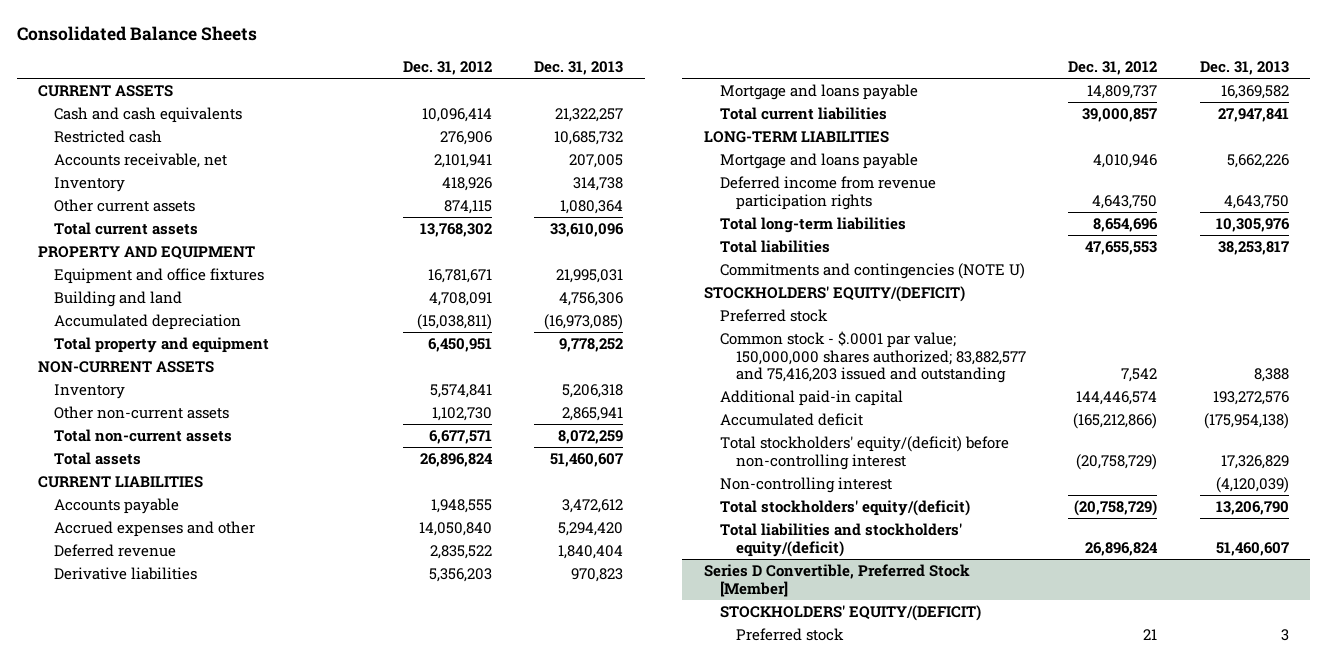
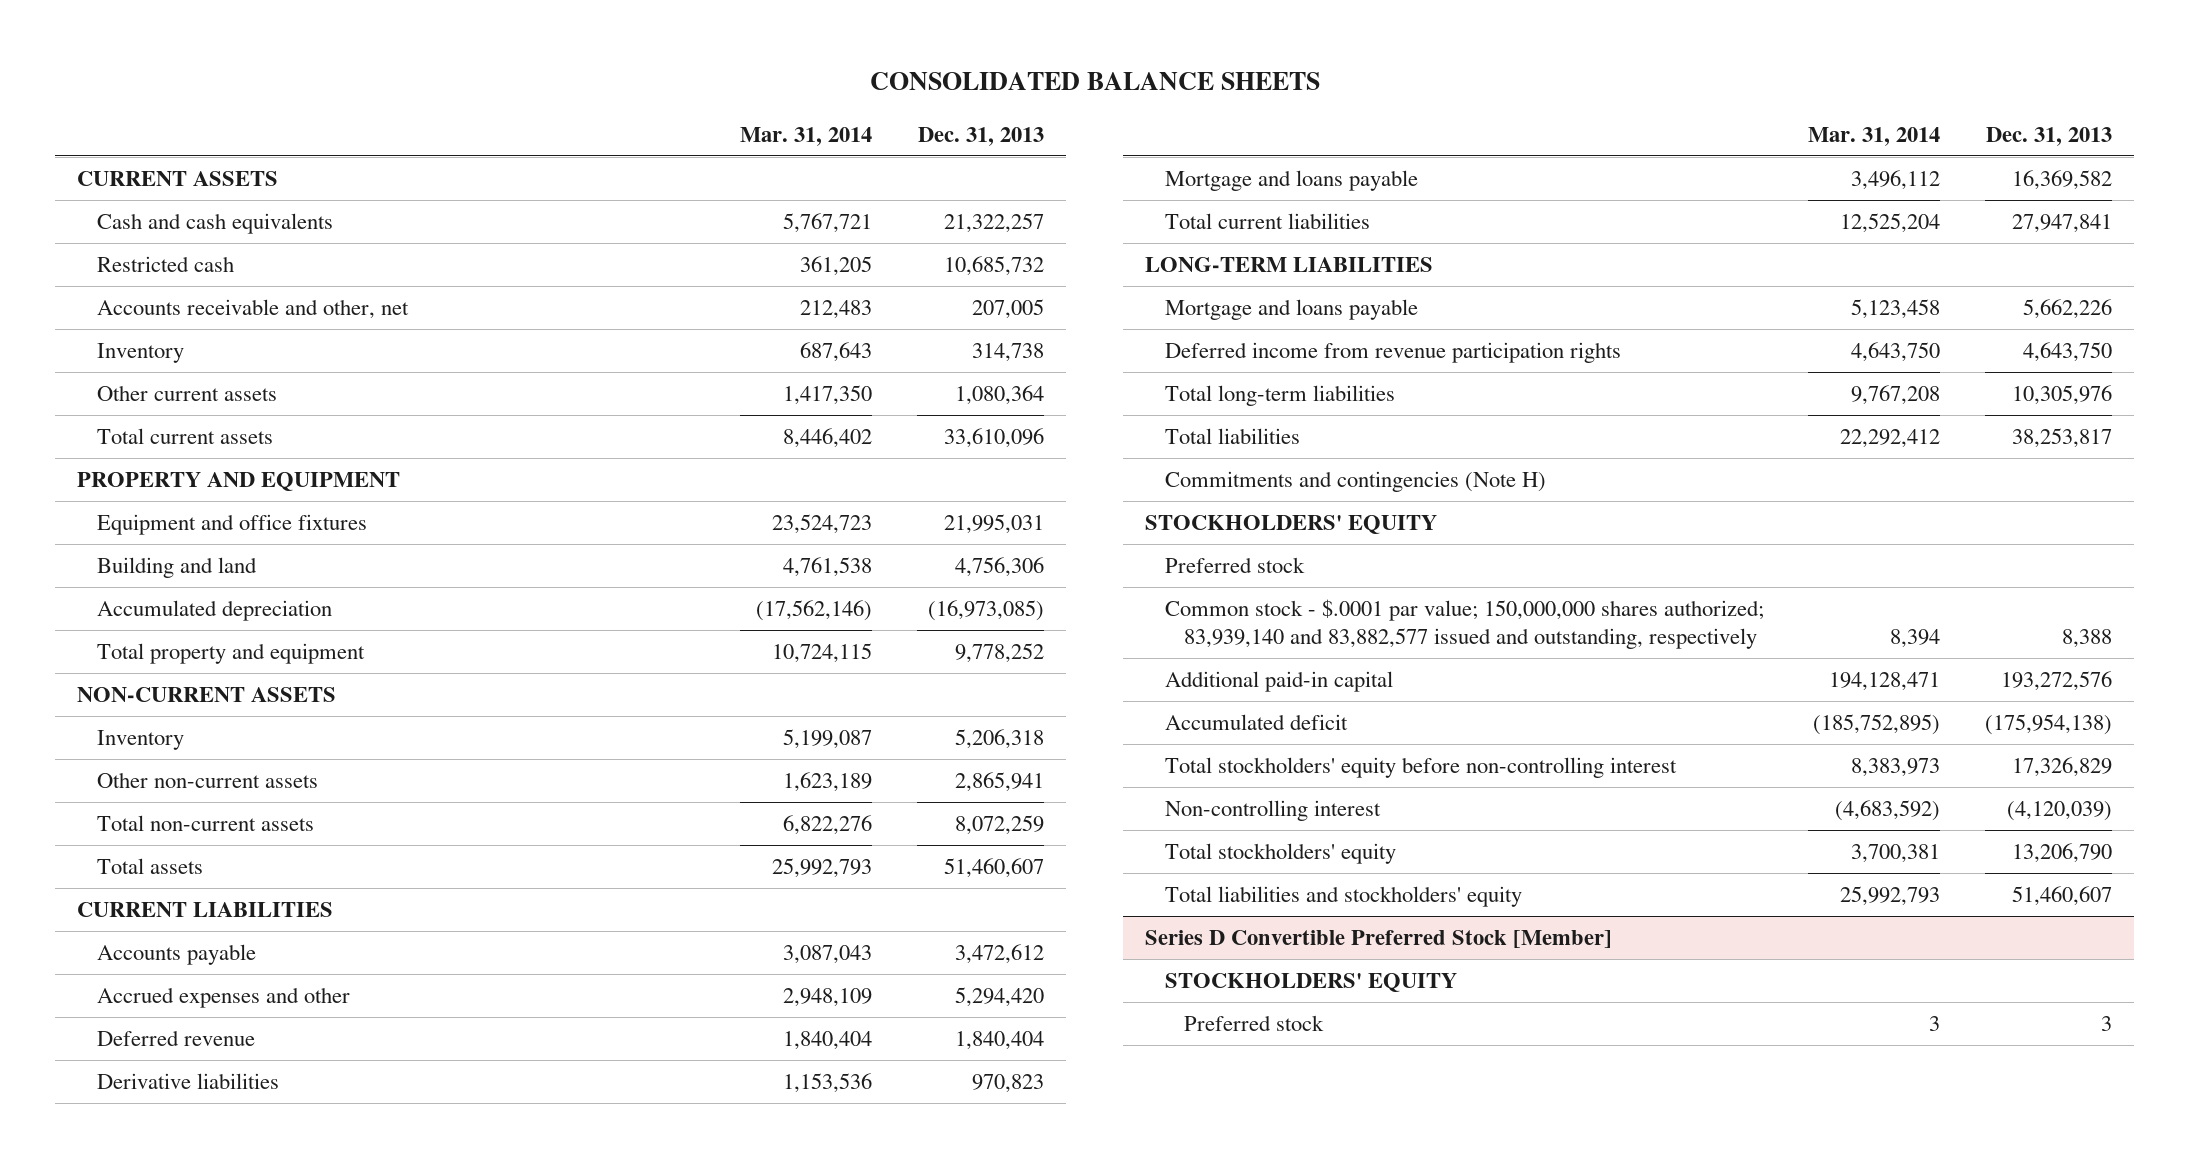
[16,26,257,42] Consolidated Balance Sheets -> [869,71,1320,90] CONSOLIDATED BALANCE SHEETS
[402,61,492,76] Dec. 31, 2012 -> none
none -> [740,126,873,146] Mar. 31, 2014
[54,152,228,168] Accounts receivable, net -> [96,299,409,320] Accounts receivable and other, net
[719,262,1025,279] Commitments and contingencies (NOTE U) -> [1164,471,1546,493] Commitments and contingencies (Note H)
[703,285,965,302] STOCKHOLDERS' EQUITY/(DEFICIT) -> [1145,515,1438,535] STOCKHOLDERS' EQUITY
[719,330,1026,384] Common stock - $.0001 par value; 150,000,000 shares authorized; 83,882,577 and 75,416,203 issued and outstanding -> [1164,599,1764,649] Common stock - $.0001 par value; 150,000,000 shares authorized; 83,939,140 and 83,882,577 issued and outstanding, respectively
[719,435,1009,470] Total stockholders' equity/(deficit) before non-controlling interest -> [1164,757,1677,779] Total stockholders' equity before non-controlling interest
[719,499,970,516] Total stockholders' equity/(deficit) -> [1164,843,1396,865] Total stockholders' equity
[719,522,962,557] Total liabilities and stockholders' equity/(deficit) -> [1164,886,1522,908] Total liabilities and stockholders' equity
[703,563,970,597] Series D Convertible, Preferred Stock [Member] -> [1145,930,1613,949] Series D Convertible Preferred Stock [Member]
[719,604,981,621] STOCKHOLDERS' EQUITY/(DEFICIT) -> [1164,973,1457,993] STOCKHOLDERS' EQUITY

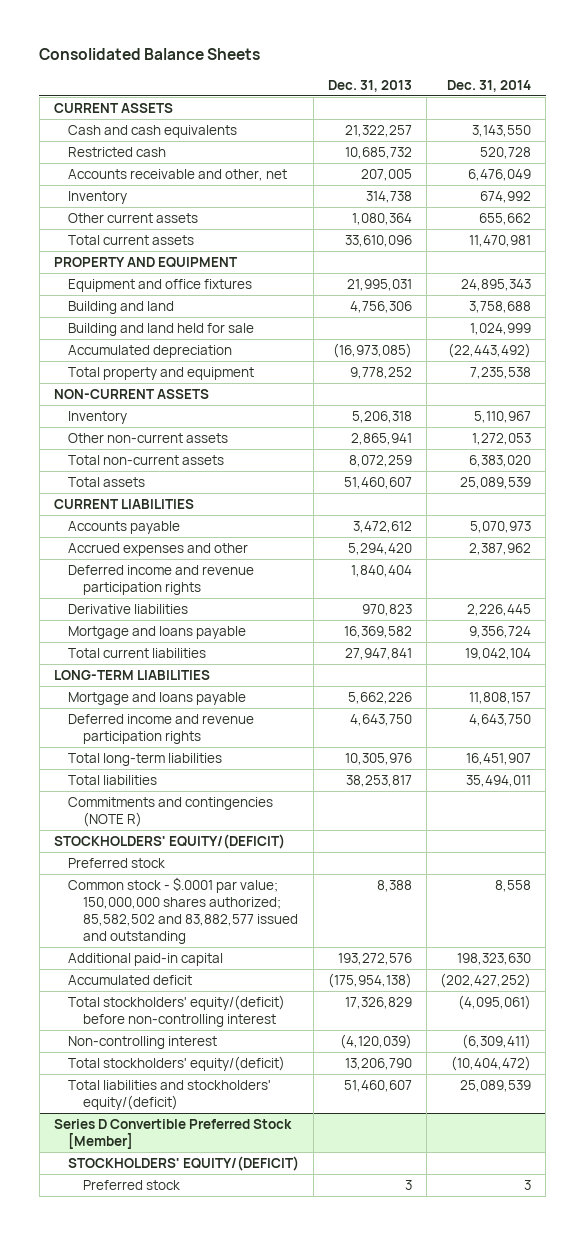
[869,71,1320,90] CONSOLIDATED BALANCE SHEETS -> [39,48,261,61] Consolidated Balance Sheets
[740,126,873,146] Mar. 31, 2014 -> none
none -> [447,79,532,92] Dec. 31, 2014
none -> [68,322,255,336] Building and land held for sale
[96,1030,255,1047] Deferred revenue -> [68,564,255,595] Deferred income and revenue participation rights
[1164,342,1621,364] Deferred income from revenue participation rights -> [68,713,255,744] Deferred income and revenue participation rights
[1164,471,1546,493] Commitments and contingencies (Note H) -> [68,796,274,827] Commitments and contingencies (NOTE R)
[1145,515,1438,535] STOCKHOLDERS' EQUITY -> [53,833,285,849] STOCKHOLDERS' EQUITY/(DEFICIT)
[1164,599,1764,649] Common stock - $.0001 par value; 150,000,000 shares authorized; 83,939,140 and 83,882,577 issued and outstanding, respectively -> [68,876,298,944] Common stock - $.0001 par value; 150,000,000 shares authorized; 85,582,502 and 83,882,577 issued and outstanding
[1164,757,1677,779] Total stockholders' equity before non-controlling interest -> [68,994,286,1027] Total stockholders' equity/(deficit) before non-controlling interest
[1164,843,1396,865] Total stockholders' equity -> [68,1055,286,1071] Total stockholders' equity/(deficit)
[1164,886,1522,908] Total liabilities and stockholders' equity -> [68,1079,272,1110] Total liabilities and stockholders' equity/(deficit)
[1164,973,1457,993] STOCKHOLDERS' EQUITY -> [68,1155,300,1171] STOCKHOLDERS' EQUITY/(DEFICIT)

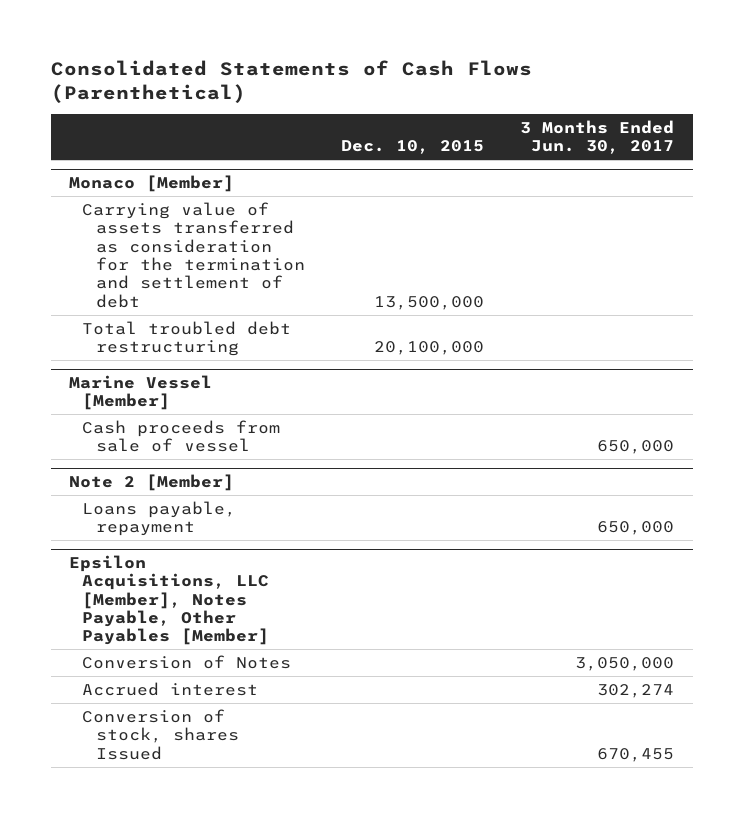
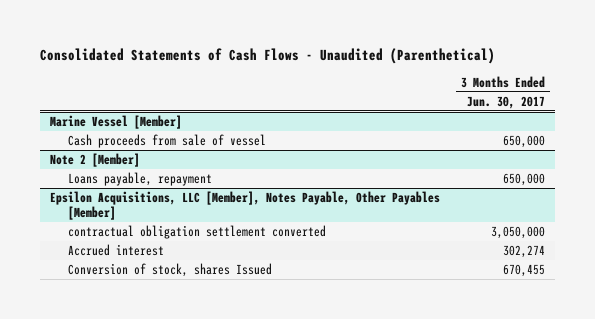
[50,59,532,103] Consolidated Statements of Cash Flows (Parenthetical) -> [40,48,496,65] Consolidated Statements of Cash Flows - Unaudited (Parenthetical)
[341,140,485,155] Dec. 10, 2015 -> none
[68,175,234,193] Monaco [Member] -> none
[82,201,306,308] Carrying value of assets transferred as consideration for the termination and settlement of debt -> none
[82,320,292,357] Total troubled debt restructuring -> none
[82,654,292,669] Conversion of Notes -> [68,224,327,239] contractual obligation settlement converted

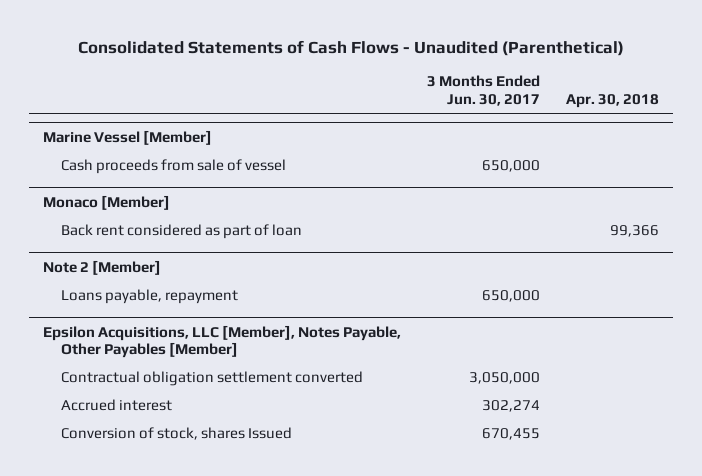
none -> [566,94,660,109] Apr. 30, 2018
none -> [42,194,170,210] Monaco [Member]
none -> [61,223,303,239] Back rent considered as part of loan
[68,224,327,239] contractual obligation settlement converted -> [61,370,364,386] Contractual obligation settlement converted

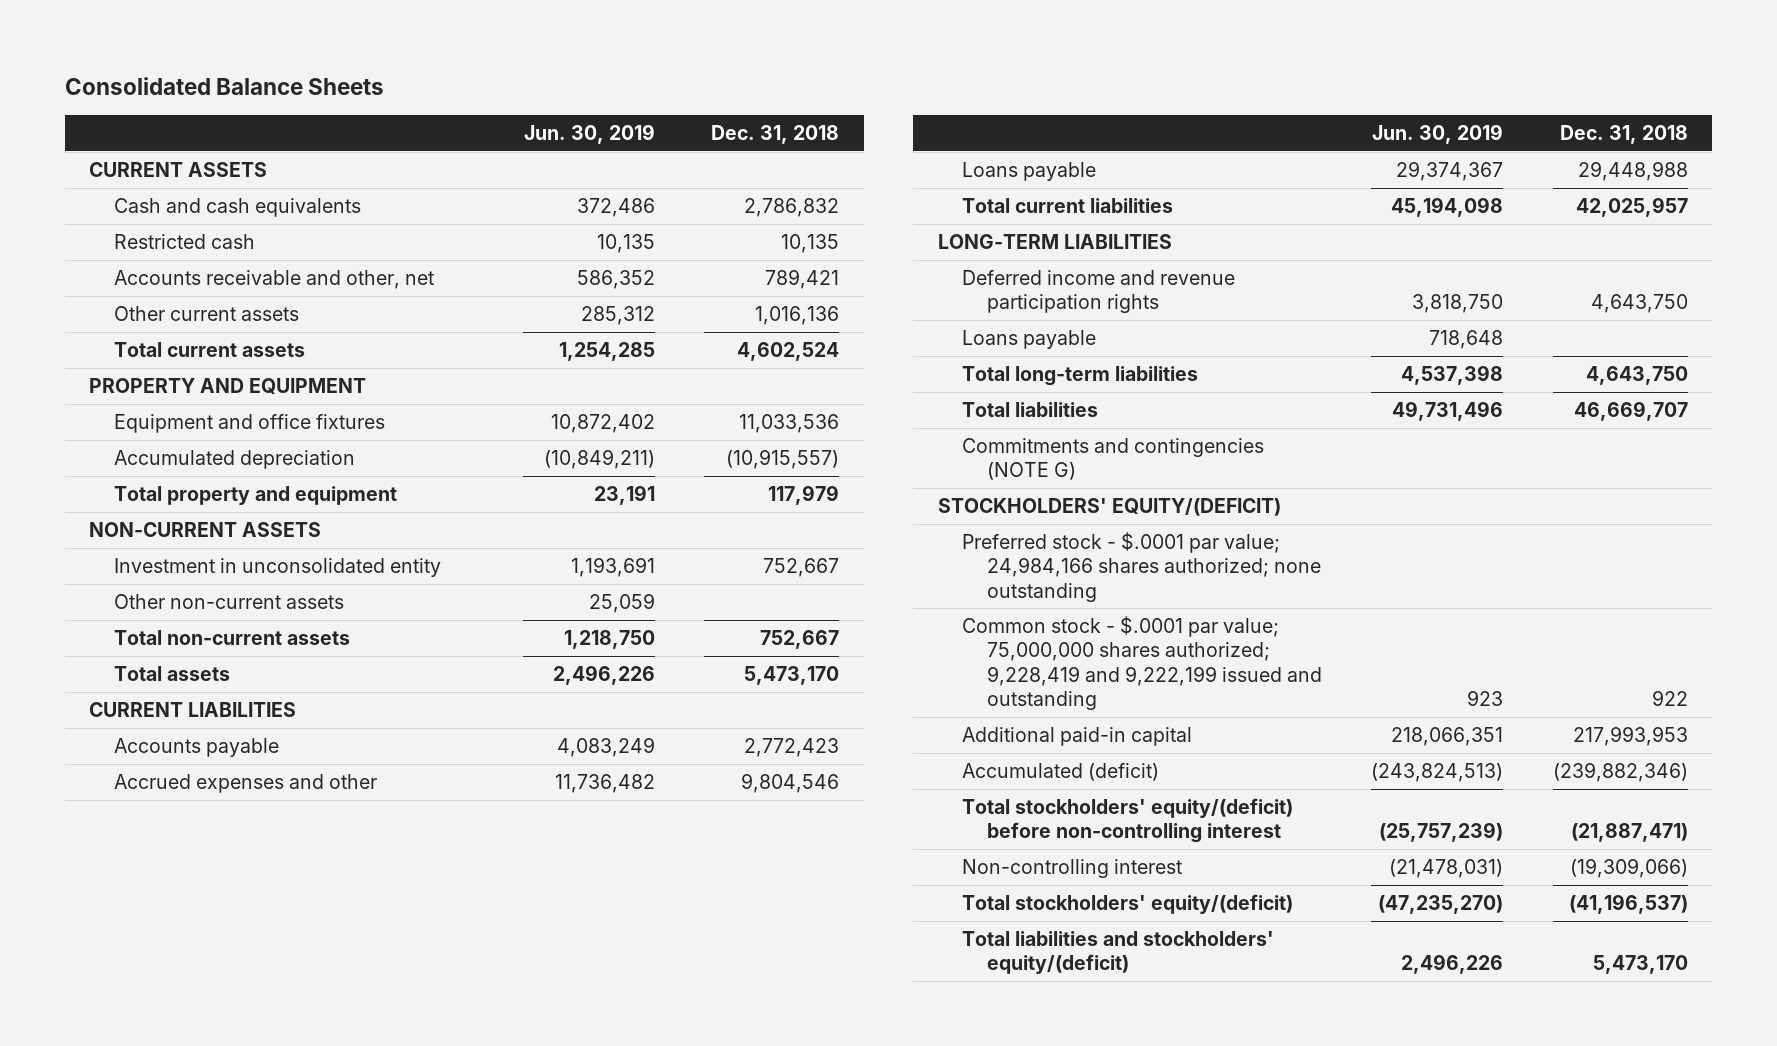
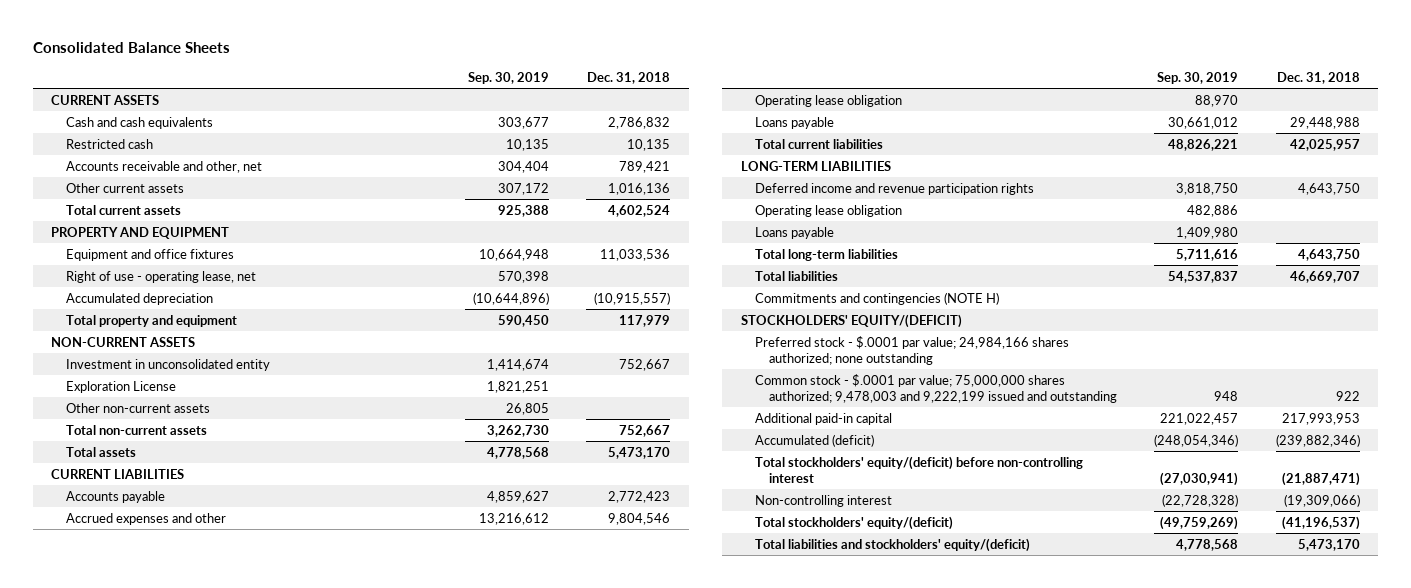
[524,123,656,144] Jun. 30, 2019 -> none
none -> [468,72,550,85] Sep. 30, 2019
none -> [65,270,256,283] Right of use - operating lease, net
none -> [65,380,176,393] Exploration License
none -> [754,94,902,107] Operating lease obligation
none -> [754,204,902,217] Operating lease obligation
[962,438,1265,481] Commitments and contingencies (NOTE G) -> [754,291,999,305] Commitments and contingencies (NOTE H)
[962,616,1323,710] Common stock - $.0001 par value; 75,000,000 shares authorized; 9,228,419 and 9,222,199 issued and outstanding -> [754,373,1118,403] Common stock - $.0001 par value; 75,000,000 shares authorized; 9,478,003 and 9,222,199 issued and outstanding

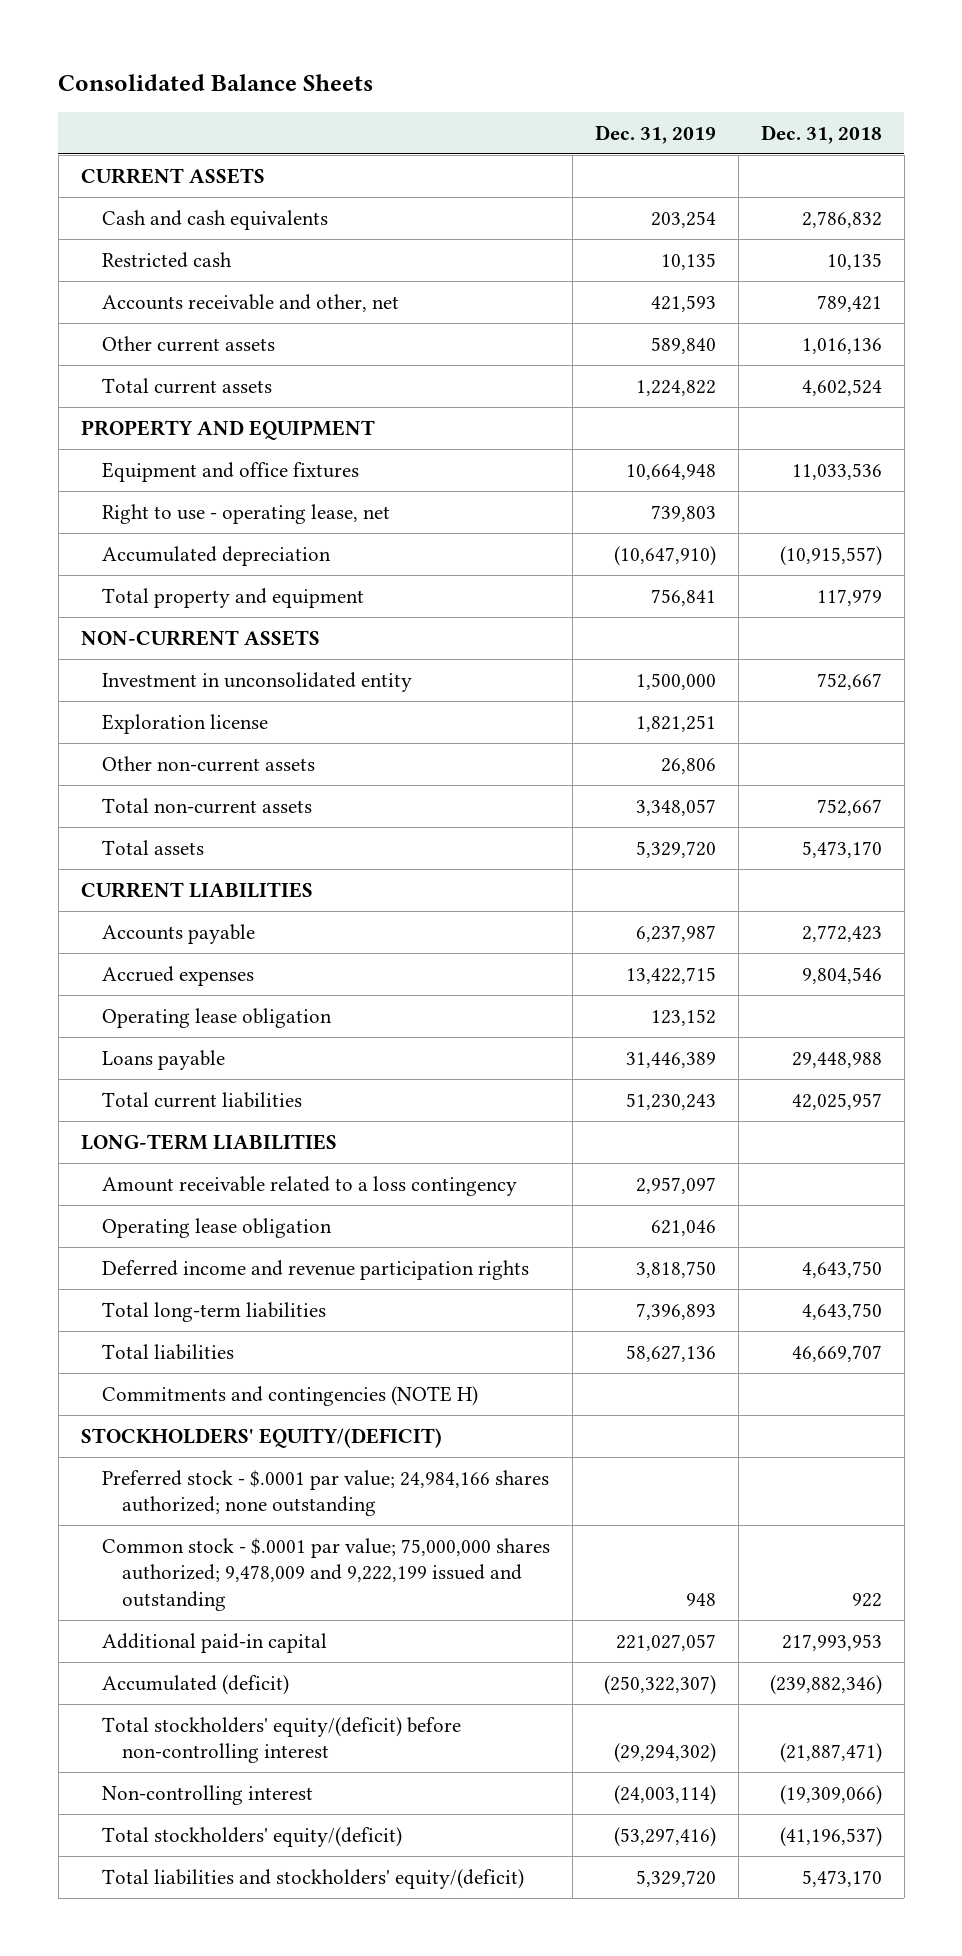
[468,72,550,85] Sep. 30, 2019 -> none
none -> [594,124,716,144] Dec. 31, 2019
[65,270,256,283] Right of use - operating lease, net -> [101,503,390,524] Right to use - operating lease, net
[65,380,176,393] Exploration License -> [101,713,268,734] Exploration license
[65,512,226,525] Accrued expenses and other -> [101,965,254,986] Accrued expenses
none -> [101,1175,517,1196] Amount receivable related to a loss contingency
[754,226,834,239] Loans payable -> none
[754,182,1034,195] Deferred income and revenue participation rights -> [101,1259,529,1280] Deferred income and revenue participation rights
[754,373,1118,403] Common stock - $.0001 par value; 75,000,000 shares authorized; 9,478,003 and 9,222,199 issued and outstanding -> [101,1537,550,1611] Common stock - $.0001 par value; 75,000,000 shares authorized; 9,478,009 and 9,222,199 issued and outstanding

